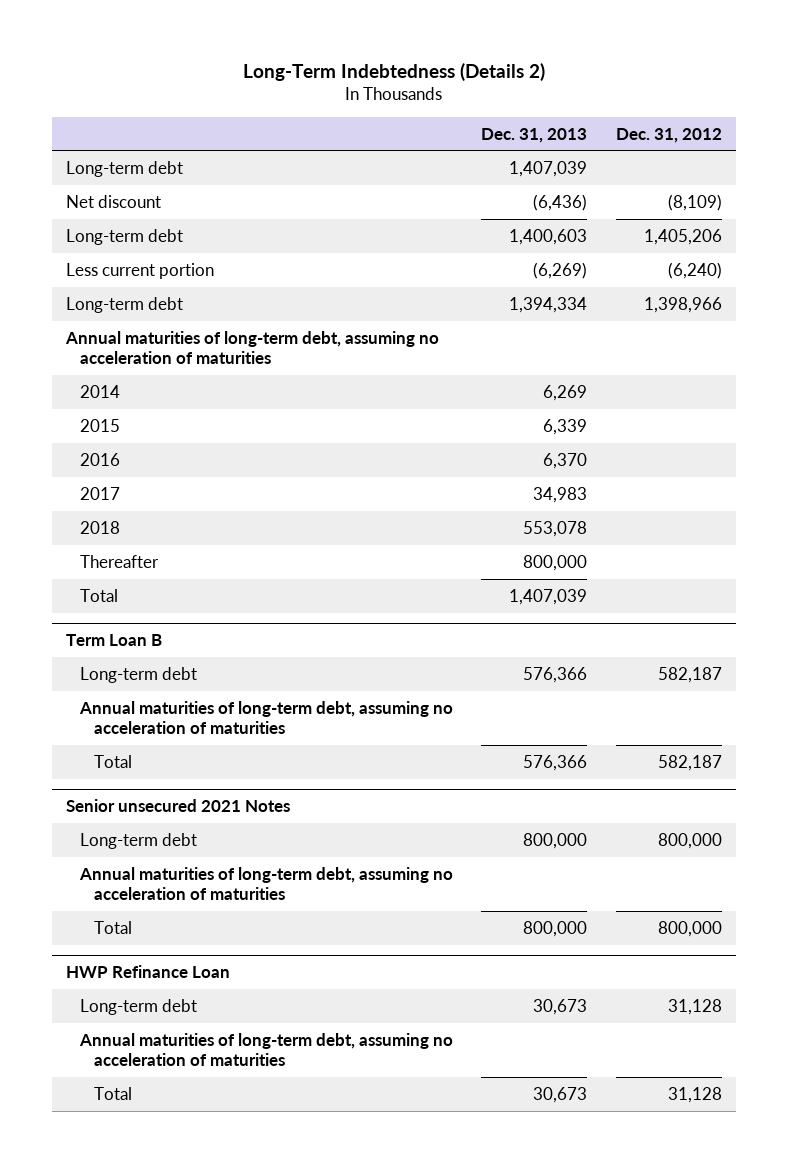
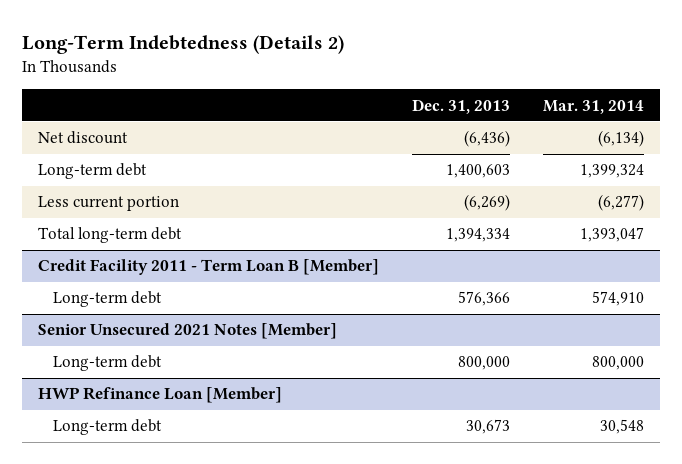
[615,127,722,143] Dec. 31, 2012 -> none
none -> [542,99,644,114] Mar. 31, 2014
[66,160,184,177] Long-term debt -> none
[65,330,440,365] Annual maturities of long-term debt, assuming no acceleration of maturities -> none
[80,384,121,398] 2014 -> none
[80,418,121,432] 2015 -> none
[80,452,121,466] 2016 -> none
[80,486,121,500] 2017 -> none
[80,520,121,534] 2018 -> none
[80,554,160,568] Thereafter -> none
[80,588,119,602] Total -> none
[66,634,163,647] Term Loan B -> none
[66,296,184,313] Long-term debt -> [38,227,183,244] Total long-term debt
none -> [38,259,380,276] Credit Facility 2011 - Term Loan B [Member]
[79,700,454,735] Annual maturities of long-term debt, assuming no acceleration of maturities -> none
[94,754,133,768] Total -> none
[66,799,291,813] Senior unsecured 2021 Notes -> [38,323,338,340] Senior Unsecured 2021 Notes [Member]
[79,866,454,901] Annual maturities of long-term debt, assuming no acceleration of maturities -> none
[94,920,133,934] Total -> none
[66,965,231,979] HWP Refinance Loan -> [38,387,283,404] HWP Refinance Loan [Member]
[79,1032,454,1067] Annual maturities of long-term debt, assuming no acceleration of maturities -> none
[94,1086,133,1100] Total -> none

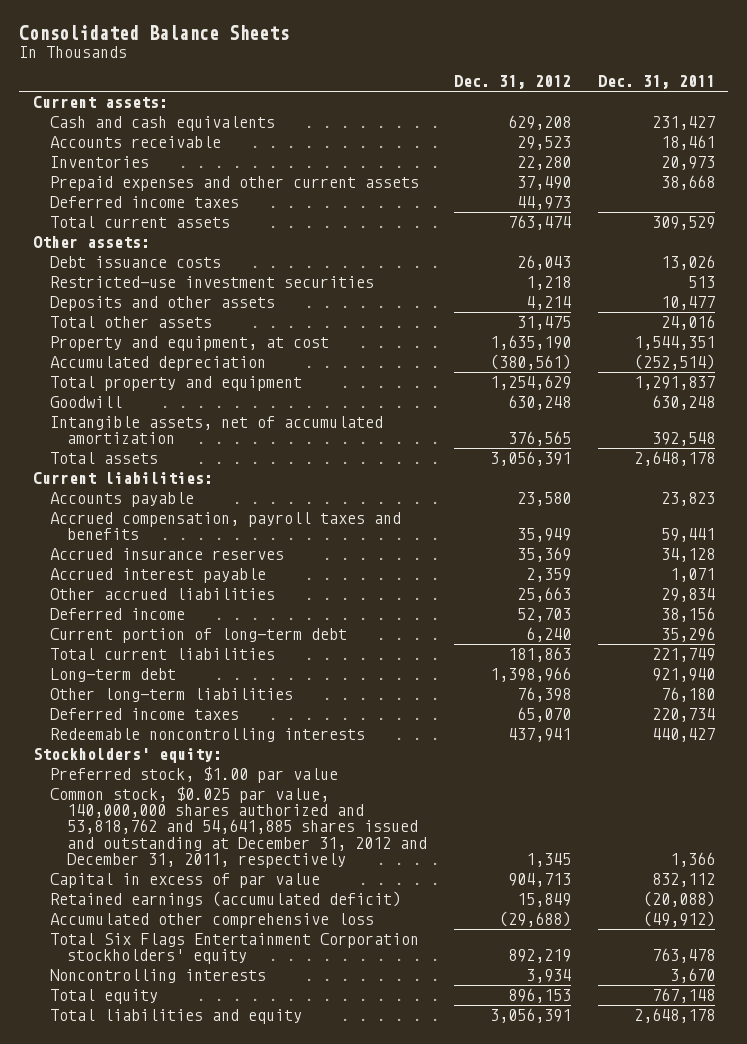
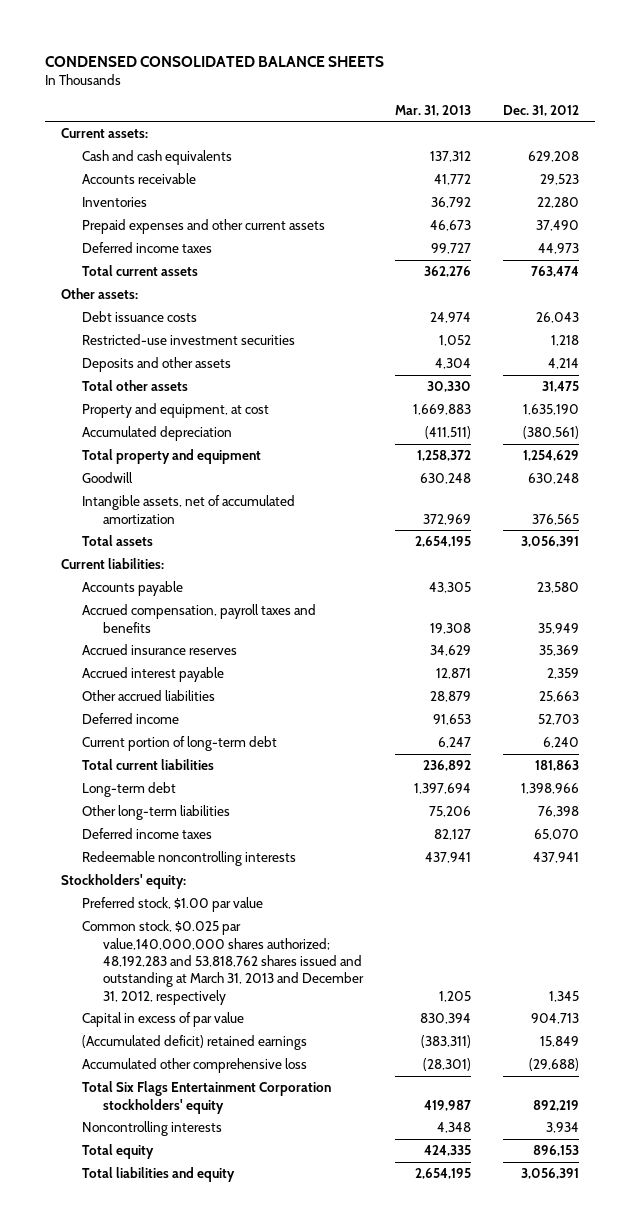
[19,25,290,41] Consolidated Balance Sheets -> [45,55,385,67] CONDENSED CONSOLIDATED BALANCE SHEETS
[597,75,715,90] Dec. 31, 2011 -> none
none -> [394,104,471,116] Mar. 31, 2013
[49,786,427,868] Common stock, $0.025 par value, 140,000,000 shares authorized and 53,818,762 and 54,641,885 shares issued and outstanding at December 31, 2012 and December 31, 2011, respectively -> [82,920,365,1005] Common stock, $0.025 par value,140,000,000 shares authorized; 48,192,283 and 53,818,762 shares issued and outstanding at March 31, 2013 and December 31, 2012, respectively
[49,891,401,908] Retained earnings (accumulated deficit) -> [82,1035,308,1051] (Accumulated deficit) retained earnings

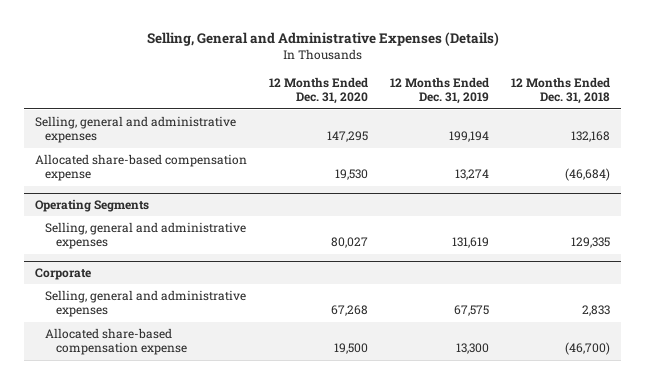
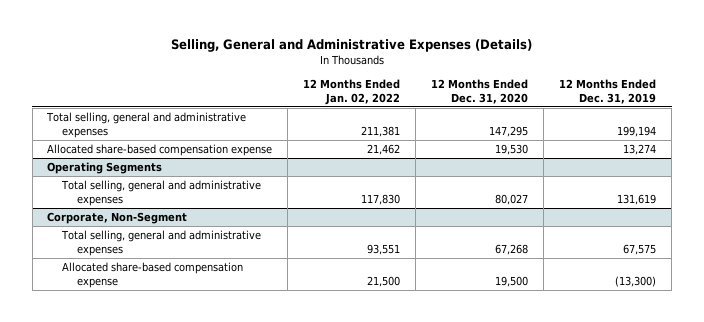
[511,76,611,105] 12 Months Ended Dec. 31, 2018 -> none
none -> [303,78,401,105] 12 Months Ended Jan. 02, 2022
[35,115,237,144] Selling, general and administrative expenses -> [46,112,247,138] Total selling, general and administrative expenses
[45,221,247,250] Selling, general and administrative expenses -> [61,180,262,206] Total selling, general and administrative expenses
[35,268,92,281] Corporate -> [47,212,188,225] Corporate, Non-Segment
[45,289,247,318] Selling, general and administrative expenses -> [61,230,262,256] Total selling, general and administrative expenses
[456,343,490,355] 13,300 -> [615,275,657,287] (13,300)

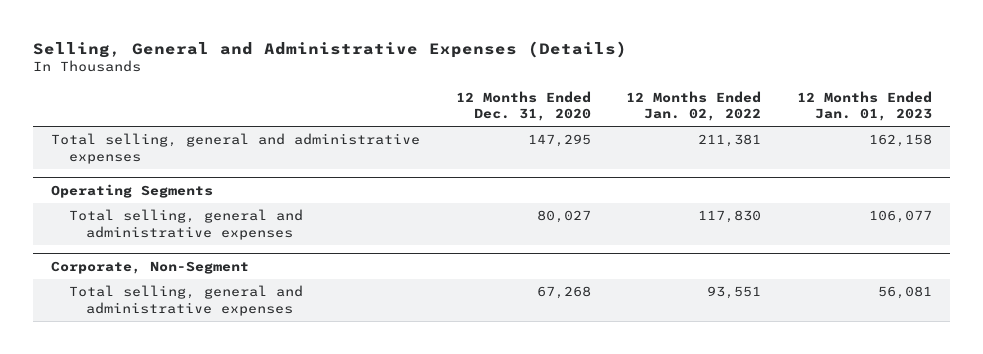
[559,78,657,104] 12 Months Ended Dec. 31, 2019 -> none
none -> [797,90,933,122] 12 Months Ended Jan. 01, 2023
[47,144,273,157] Allocated share-based compensation expense -> none
[62,262,244,288] Allocated share-based compensation expense -> none

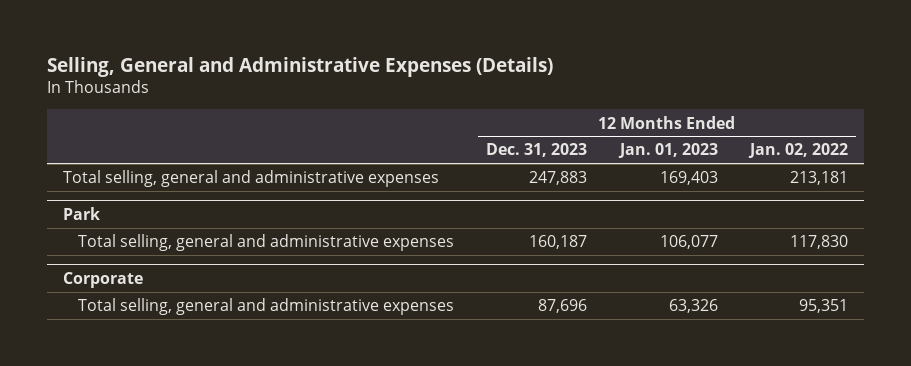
[455,90,591,122] 12 Months Ended Dec. 31, 2020 -> none
none -> [486,143,588,158] Dec. 31, 2023
[698,134,762,148] 211,381 -> [790,171,849,186] 213,181
[869,134,933,148] 162,158 -> [659,171,718,186] 169,403
[51,183,214,198] Operating Segments -> [62,207,100,221] Park
[51,260,250,274] Corporate, Non-Segment -> [62,272,143,289] Corporate
[707,286,762,300] 93,551 -> [799,299,849,314] 95,351
[878,286,933,300] 56,081 -> [668,299,718,314] 63,326

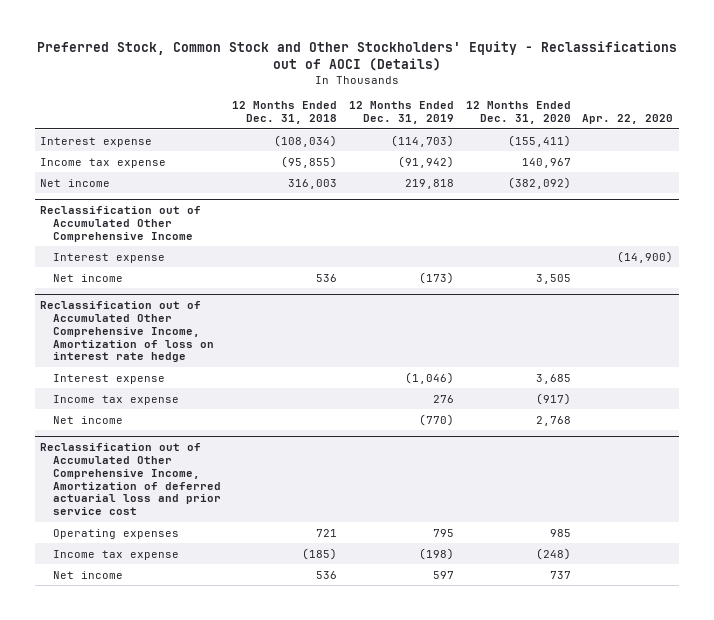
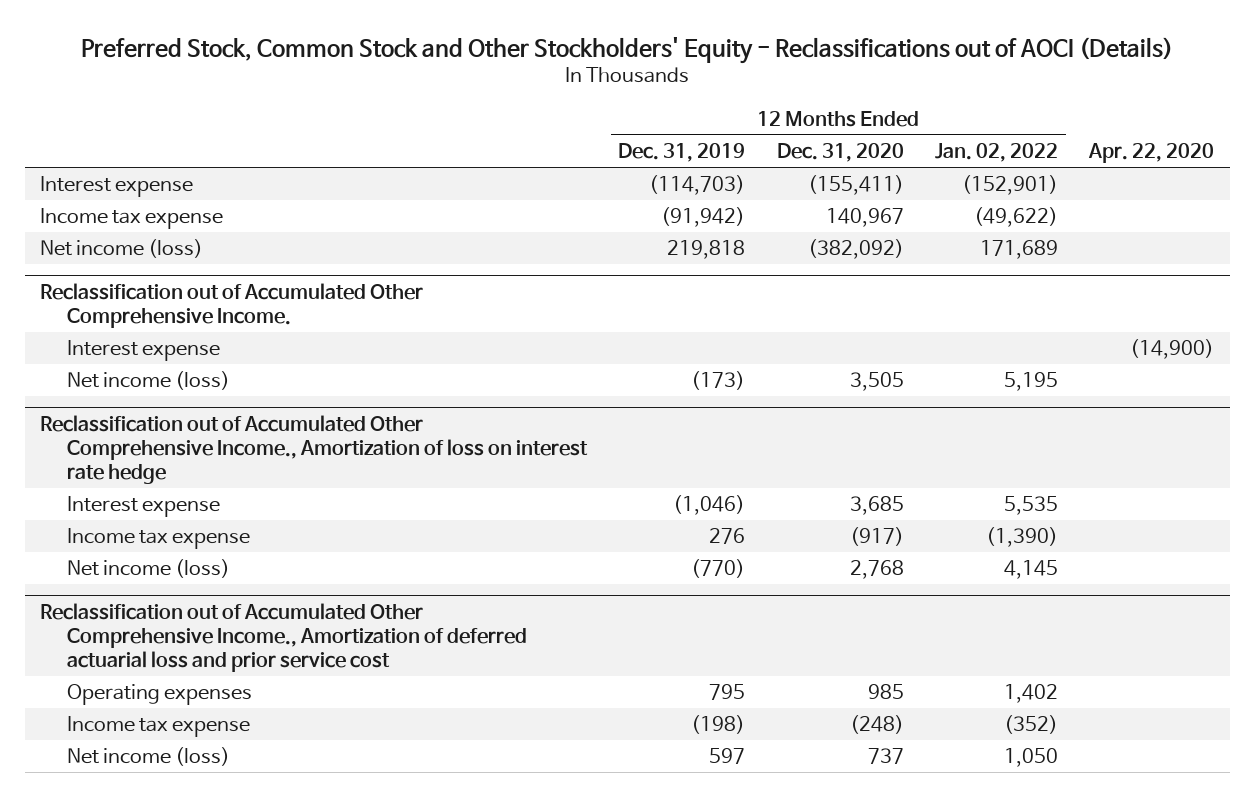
[232,101,338,125] 12 Months Ended Dec. 31, 2018 -> none
none -> [935,143,1059,163] Jan. 02, 2022
[40,178,111,187] Net income -> [40,239,204,259] Net income (loss)
[40,206,202,242] Reclassification out of Accumulated Other Comprehensive Income -> [40,283,424,329] Reclassification out of Accumulated Other Comprehensive Income.
[52,273,123,282] Net income -> [67,371,231,391] Net income (loss)
[40,301,214,363] Reclassification out of Accumulated Other Comprehensive Income, Amortization of loss on interest rate hedge -> [40,415,589,485] Reclassification out of Accumulated Other Comprehensive Income., Amortization of loss on interest rate hedge
[52,415,123,424] Net income -> [67,559,231,579] Net income (loss)
[40,443,221,516] Reclassification out of Accumulated Other Comprehensive Income, Amortization of deferred actuarial loss and prior service cost -> [40,603,528,673] Reclassification out of Accumulated Other Comprehensive Income., Amortization of deferred actuarial loss and prior service cost
[52,570,123,579] Net income -> [67,747,231,767] Net income (loss)

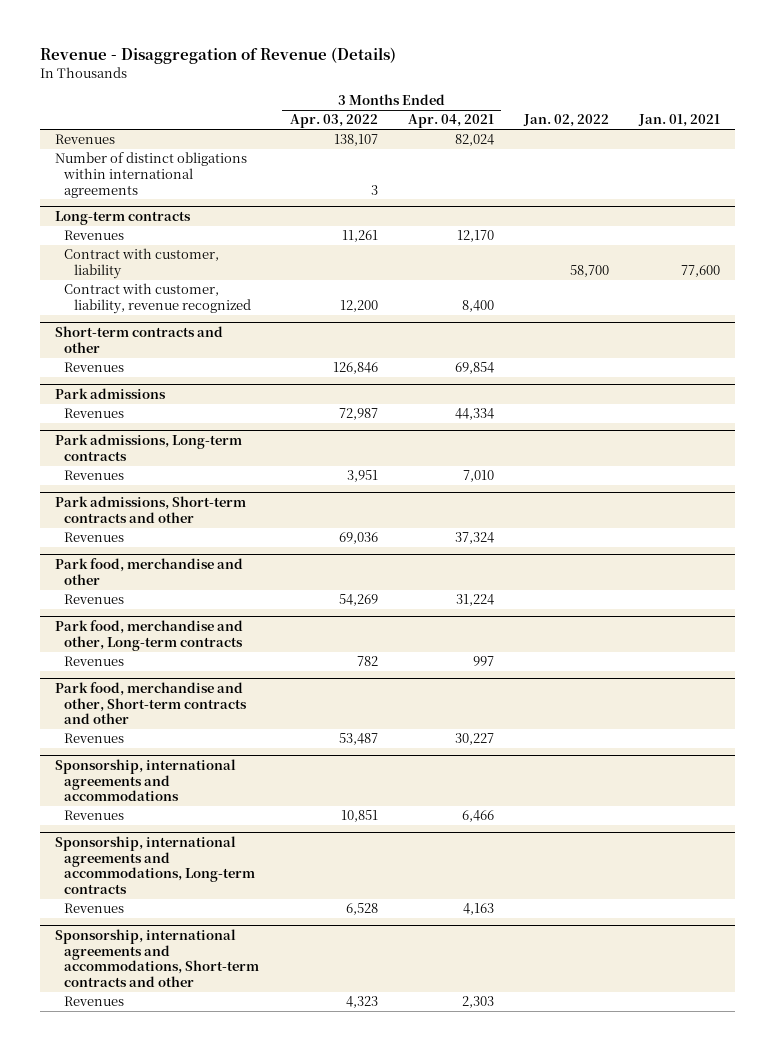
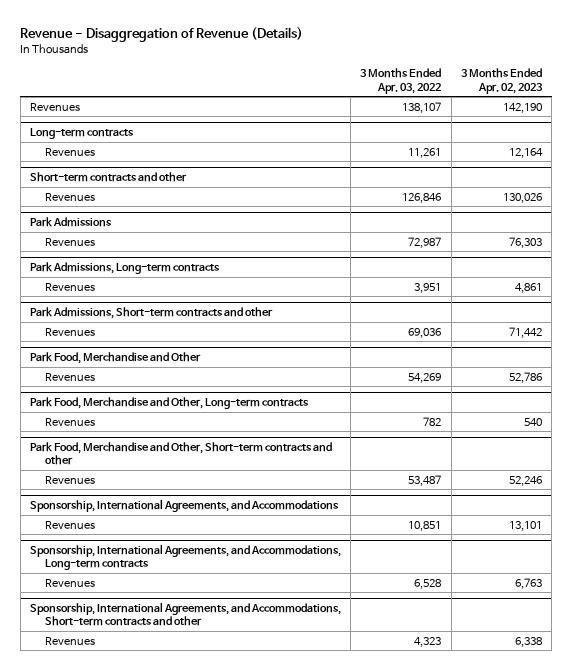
[407,114,494,129] Apr. 04, 2021 -> none
[522,114,609,128] Jan. 02, 2022 -> none
[637,114,720,128] Jan. 01, 2021 -> none
none -> [460,68,543,94] 3 Months Ended Apr. 02, 2023
[55,152,248,198] Number of distinct obligations within international agreements -> none
[64,248,220,279] Contract with customer, liability -> none
[64,283,251,314] Contract with customer, liability, revenue recognized -> none
[55,388,167,400] Park admissions -> [30,217,113,228] Park Admissions
[55,434,243,461] Park admissions, Long-term contracts -> [30,262,221,275] Park Admissions, Long-term contracts
[55,496,247,523] Park admissions, Short-term contracts and other -> [30,307,274,320] Park Admissions, Short-term contracts and other
[55,558,244,585] Park food, merchandise and other -> [30,352,202,365] Park Food, Merchandise and Other
[55,620,244,651] Park food, merchandise and other, Long-term contracts -> [30,397,310,410] Park Food, Merchandise and Other, Long-term contracts
[55,682,248,725] Park food, merchandise and other, Short-term contracts and other -> [30,442,333,466] Park Food, Merchandise and Other, Short-term contracts and other
[55,759,237,802] Sponsorship, international agreements and accommodations -> [30,499,340,513] Sponsorship, International Agreements, and Accommodations
[55,836,256,894] Sponsorship, international agreements and accommodations, Long-term contracts -> [30,544,342,571] Sponsorship, International Agreements, and Accommodations, Long-term contracts
[55,929,260,987] Sponsorship, international agreements and accommodations, Short-term contracts and other -> [30,602,342,627] Sponsorship, International Agreements, and Accommodations, Short-term contracts and other

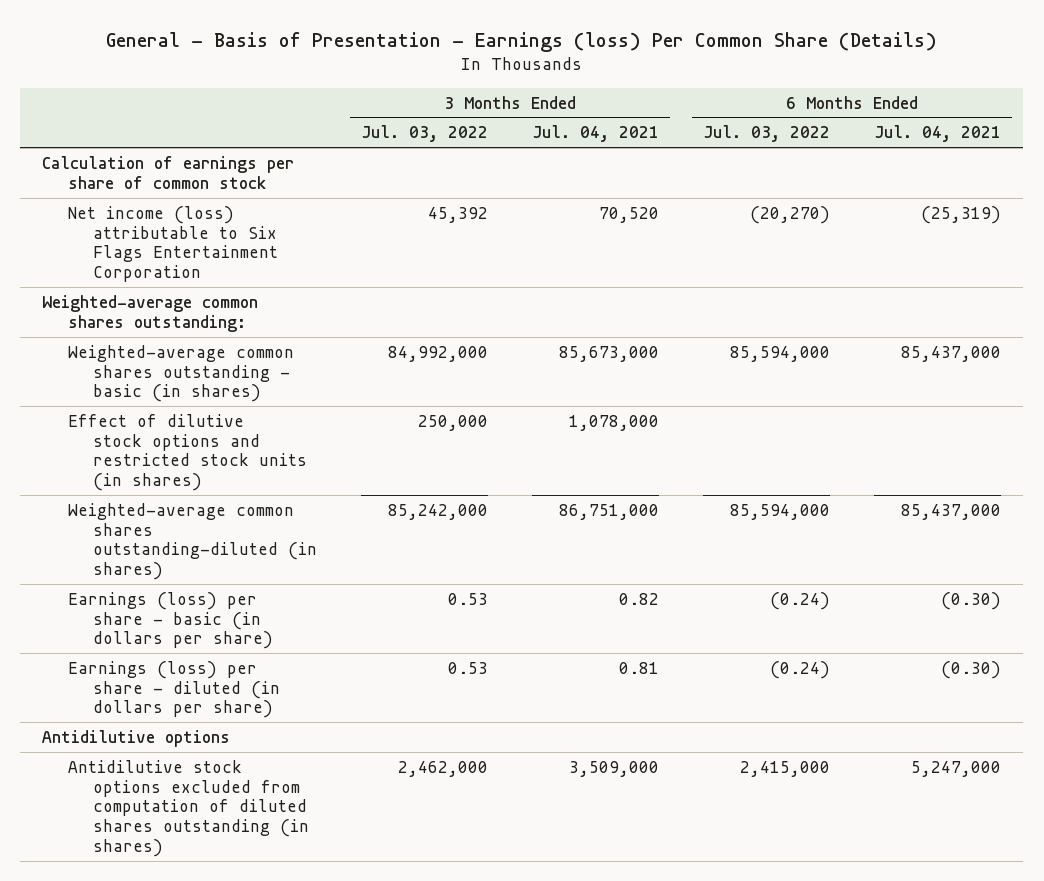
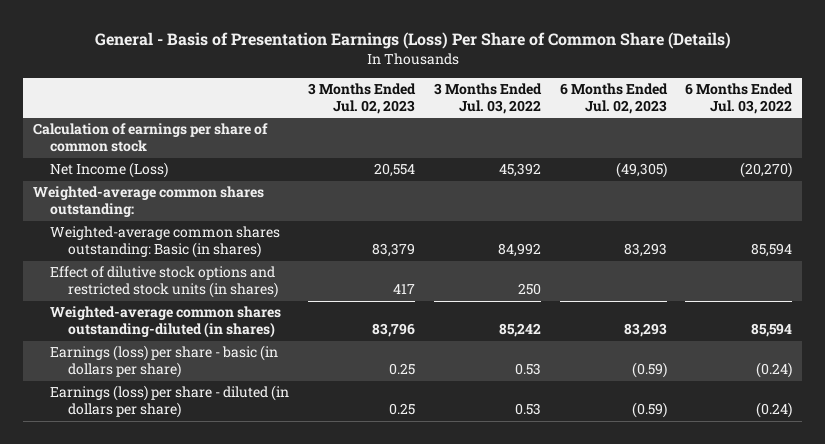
[105,32,937,53] General - Basis of Presentation - Earnings (loss) Per Common Share (Details) -> [94,31,731,49] General - Basis of Presentation Earnings (Loss) Per Share of Common Share (Details)
[532,125,660,143] Jul. 04, 2021 -> none
[874,125,1002,143] Jul. 04, 2021 -> none
none -> [307,82,416,115] 3 Months Ended Jul. 02, 2023
none -> [559,82,668,115] 6 Months Ended Jul. 02, 2023
[67,205,279,283] Net income (loss) attributable to Six Flags Entertainment Corporation -> [50,162,169,179] Net Income (Loss)
[67,344,294,403] Weighted-average common shares outstanding - basic (in shares) -> [50,226,281,259] Weighted-average common shares outstanding: Basic (in shares)
[388,345,489,362] 84,992,000 -> [497,243,541,258] 84,992
[730,345,831,362] 85,594,000 -> [751,243,793,258] 85,594
[418,414,489,431] 250,000 -> [517,283,541,296] 250
[388,503,489,520] 85,242,000 -> [498,323,541,338] 85,242
[730,503,831,520] 85,594,000 -> [751,323,793,338] 85,594
[42,729,231,747] Antidilutive options -> none
[67,759,310,858] Antidilutive stock options excluded from computation of diluted shares outstanding (in shares) -> none

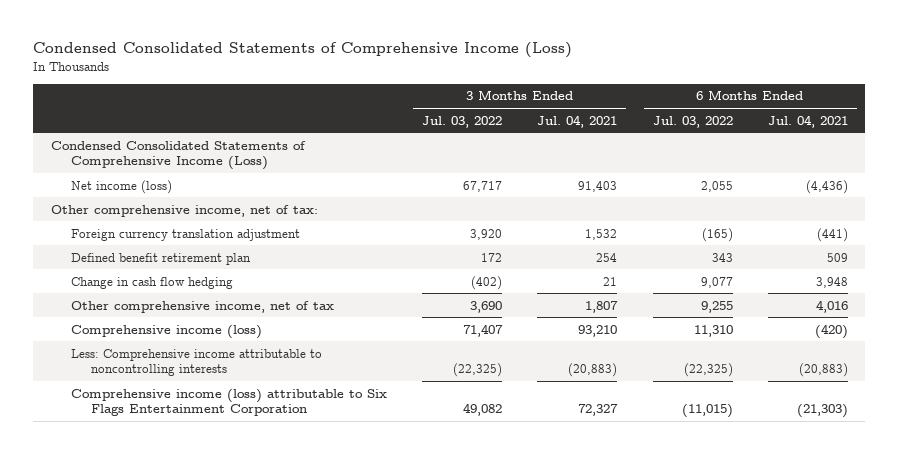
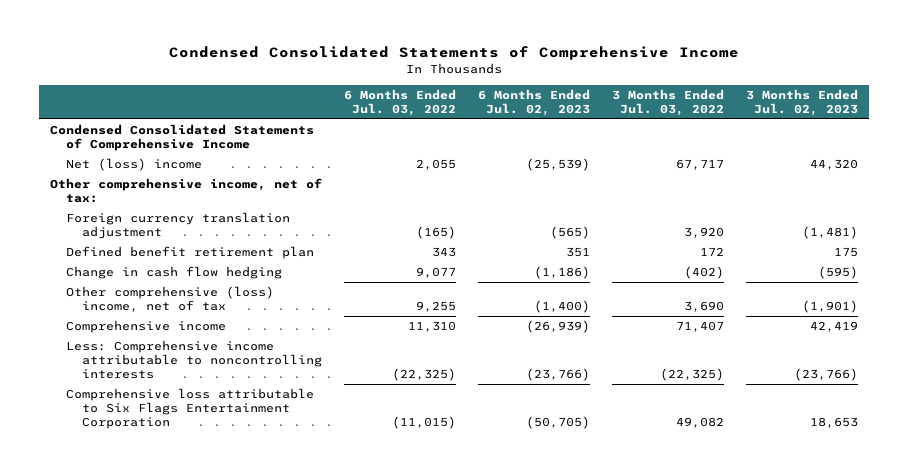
[33,42,573,59] Condensed Consolidated Statements of Comprehensive Income (Loss) -> [169,46,740,61] Condensed Consolidated Statements of Comprehensive Income
[537,114,618,128] Jul. 04, 2021 -> none
[767,114,848,128] Jul. 04, 2021 -> none
none -> [478,89,591,116] 6 Months Ended Jul. 02, 2023
none -> [746,89,859,116] 3 Months Ended Jul. 02, 2023
[51,140,307,171] Condensed Consolidated Statements of Comprehensive Income (Loss) -> [49,124,314,152] Condensed Consolidated Statements of Comprehensive Income
[71,179,173,194] Net income (loss) -> [66,158,203,172] Net (loss) income
[71,300,335,313] Other comprehensive income, net of tax -> [66,286,275,313] Other comprehensive (loss) income, net of tax
[71,324,263,339] Comprehensive income (loss) -> [66,320,227,334] Comprehensive income
[71,388,388,417] Comprehensive income (loss) attributable to Six Flags Entertainment Corporation -> [66,388,315,429] Comprehensive loss attributable to Six Flags Entertainment Corporation

